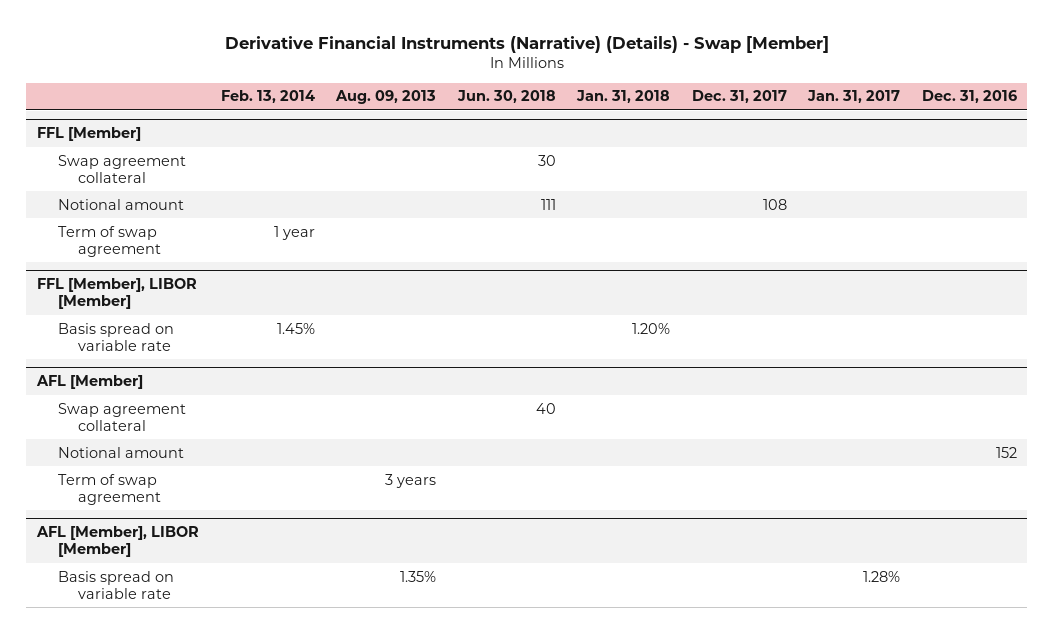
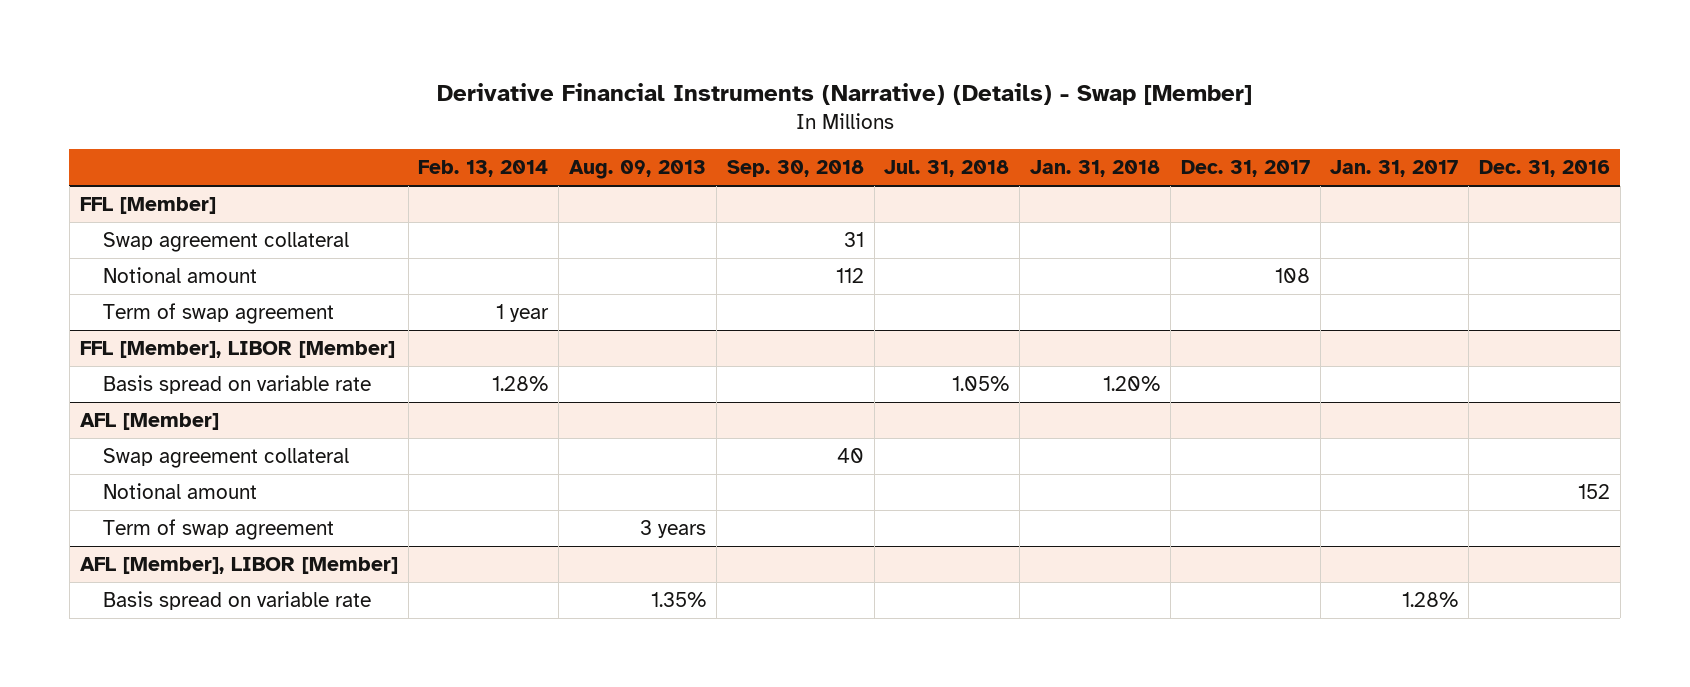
[456,90,556,104] Jun. 30, 2018 -> none
none -> [726,160,864,178] Sep. 30, 2018
none -> [884,160,1010,178] Jul. 31, 2018
[276,322,315,334] 1.45% -> [492,376,549,392] 1.28%

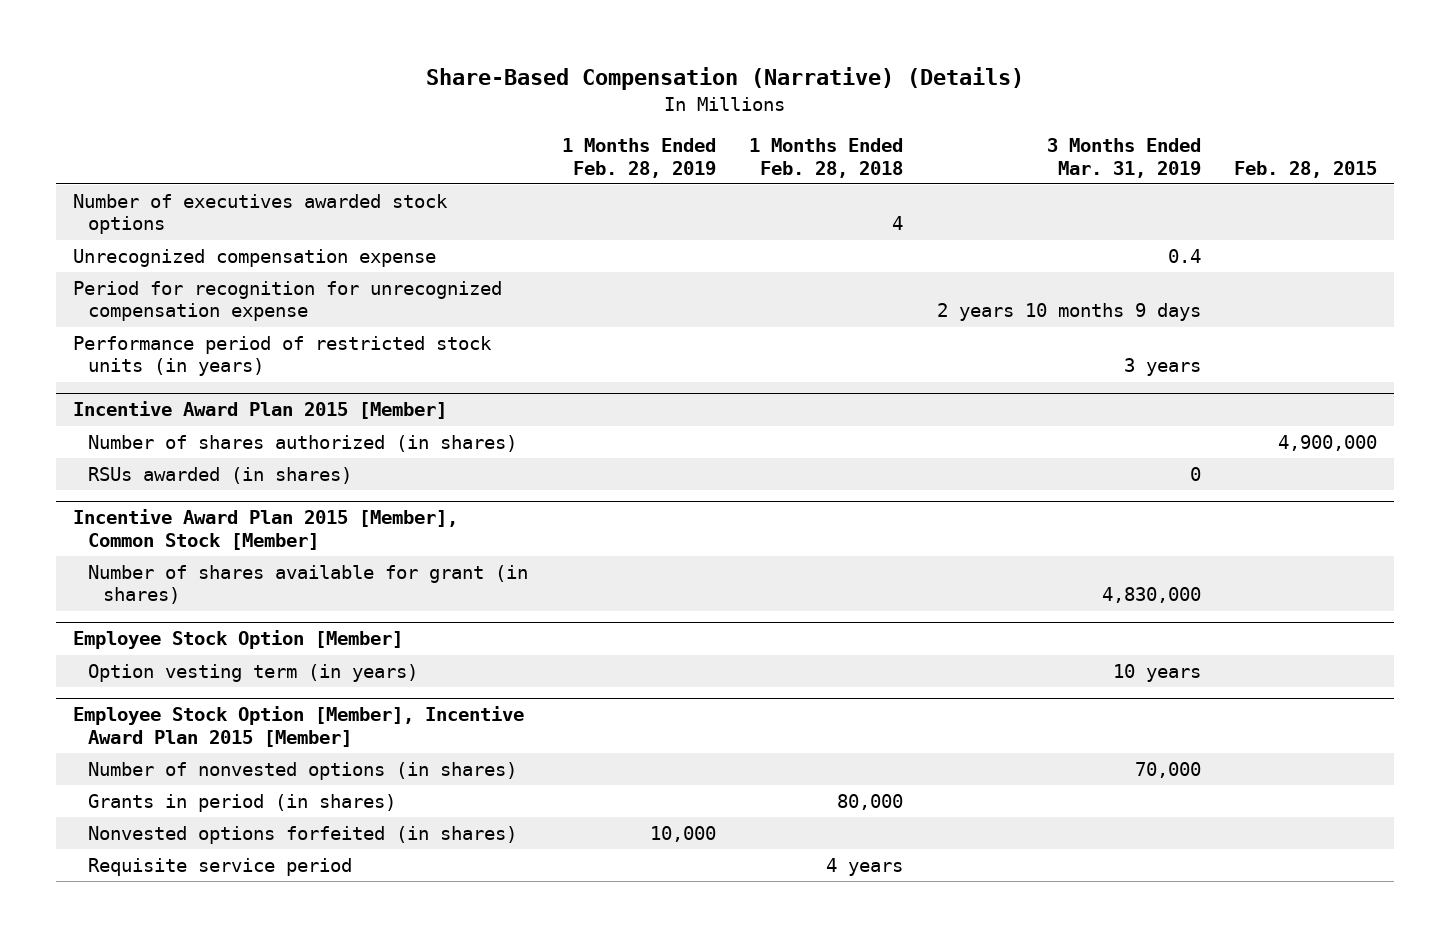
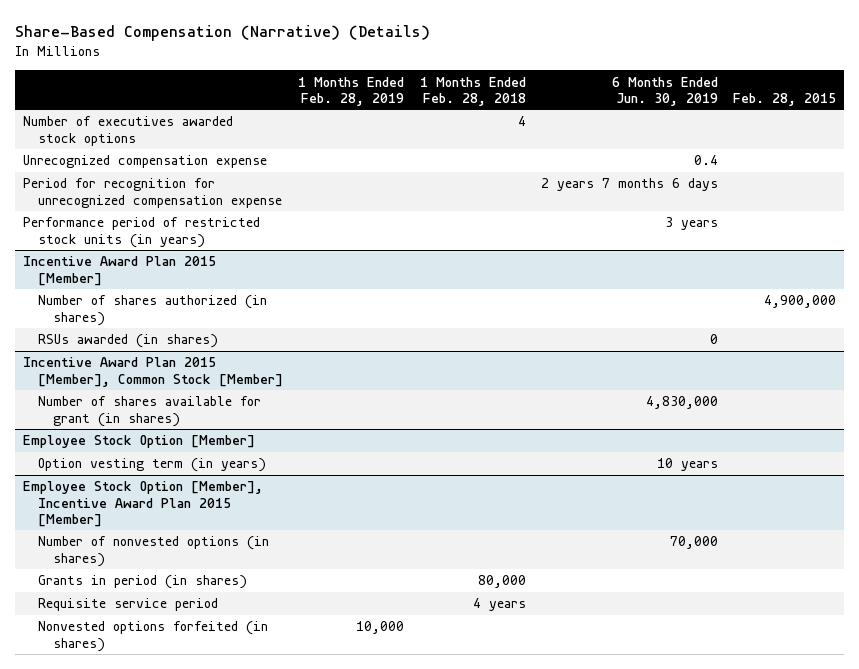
[1046,138,1201,178] 3 Months Ended Mar. 31, 2019 -> none
none -> [611,76,718,106] 6 Months Ended Jun. 30, 2019
[88,825,518,844] Nonvested options forfeited (in shares) -> [38,621,269,652] Nonvested options forfeited (in shares)

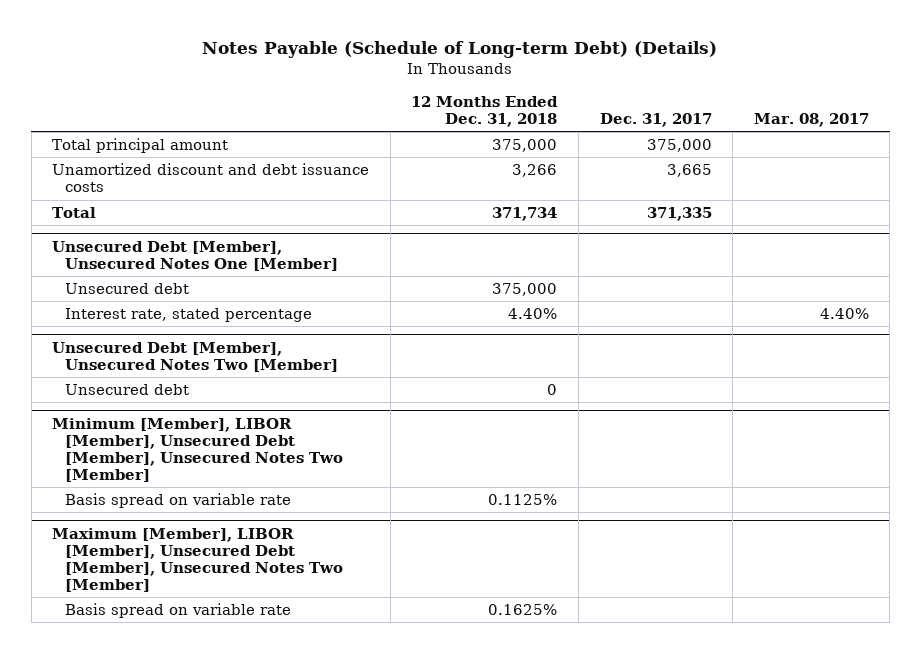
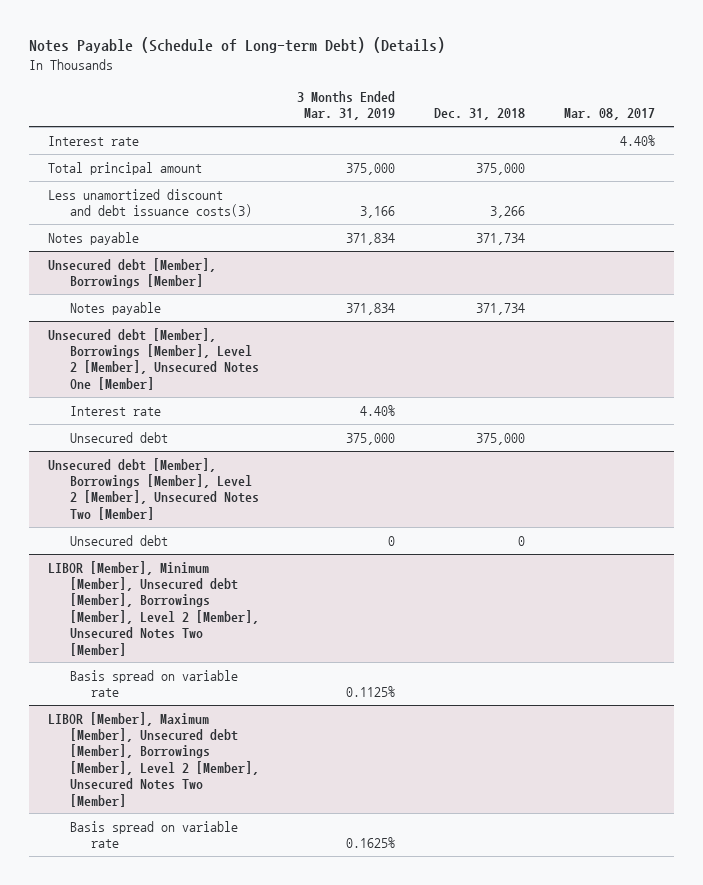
[411,95,559,128] 12 Months Ended Dec. 31, 2018 -> none
[599,113,712,128] Dec. 31, 2017 -> none
none -> [297,90,396,121] 3 Months Ended Mar. 31, 2019
none -> [433,108,525,121] Dec. 31, 2018
none -> [48,135,140,146] Interest rate
[52,163,370,193] Unamortized discount and debt issuance costs -> [48,188,252,218] Less unamortized discount and debt issuance costs(3)
[52,207,97,219] Total -> [48,231,140,245] Notes payable
none -> [48,257,217,289] Unsecured debt [Member], Borrowings [Member]
none -> [69,301,161,315] Notes payable
[52,240,339,271] Unsecured Debt [Member], Unsecured Notes One [Member] -> [48,327,259,390] Unsecured debt [Member], Borrowings [Member], Level 2 [Member], Unsecured Notes One [Member]
none -> [69,405,161,416] Interest rate
[65,308,313,323] Interest rate, stated percentage -> none
[52,341,339,372] Unsecured Debt [Member], Unsecured Notes Two [Member] -> [48,457,259,520] Unsecured debt [Member], Borrowings [Member], Level 2 [Member], Unsecured Notes Two [Member]
[52,417,344,482] Minimum [Member], LIBOR [Member], Unsecured Debt [Member], Unsecured Notes Two [Member] -> [48,560,259,656] LIBOR [Member], Minimum [Member], Unsecured debt [Member], Borrowings [Member], Level 2 [Member], Unsecured Notes Two [Member]
[52,527,344,592] Maximum [Member], LIBOR [Member], Unsecured Debt [Member], Unsecured Notes Two [Member] -> [48,711,259,807] LIBOR [Member], Maximum [Member], Unsecured debt [Member], Borrowings [Member], Level 2 [Member], Unsecured Notes Two [Member]

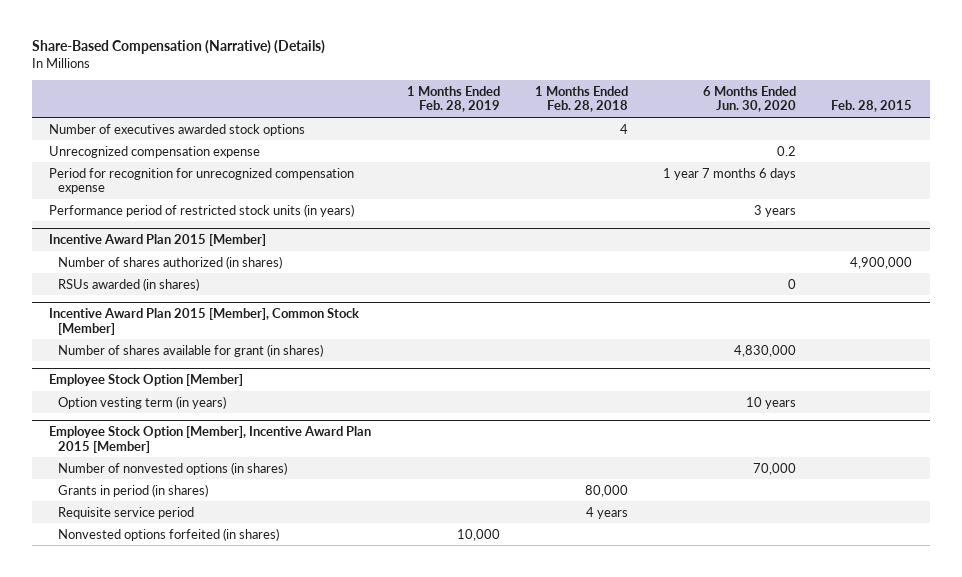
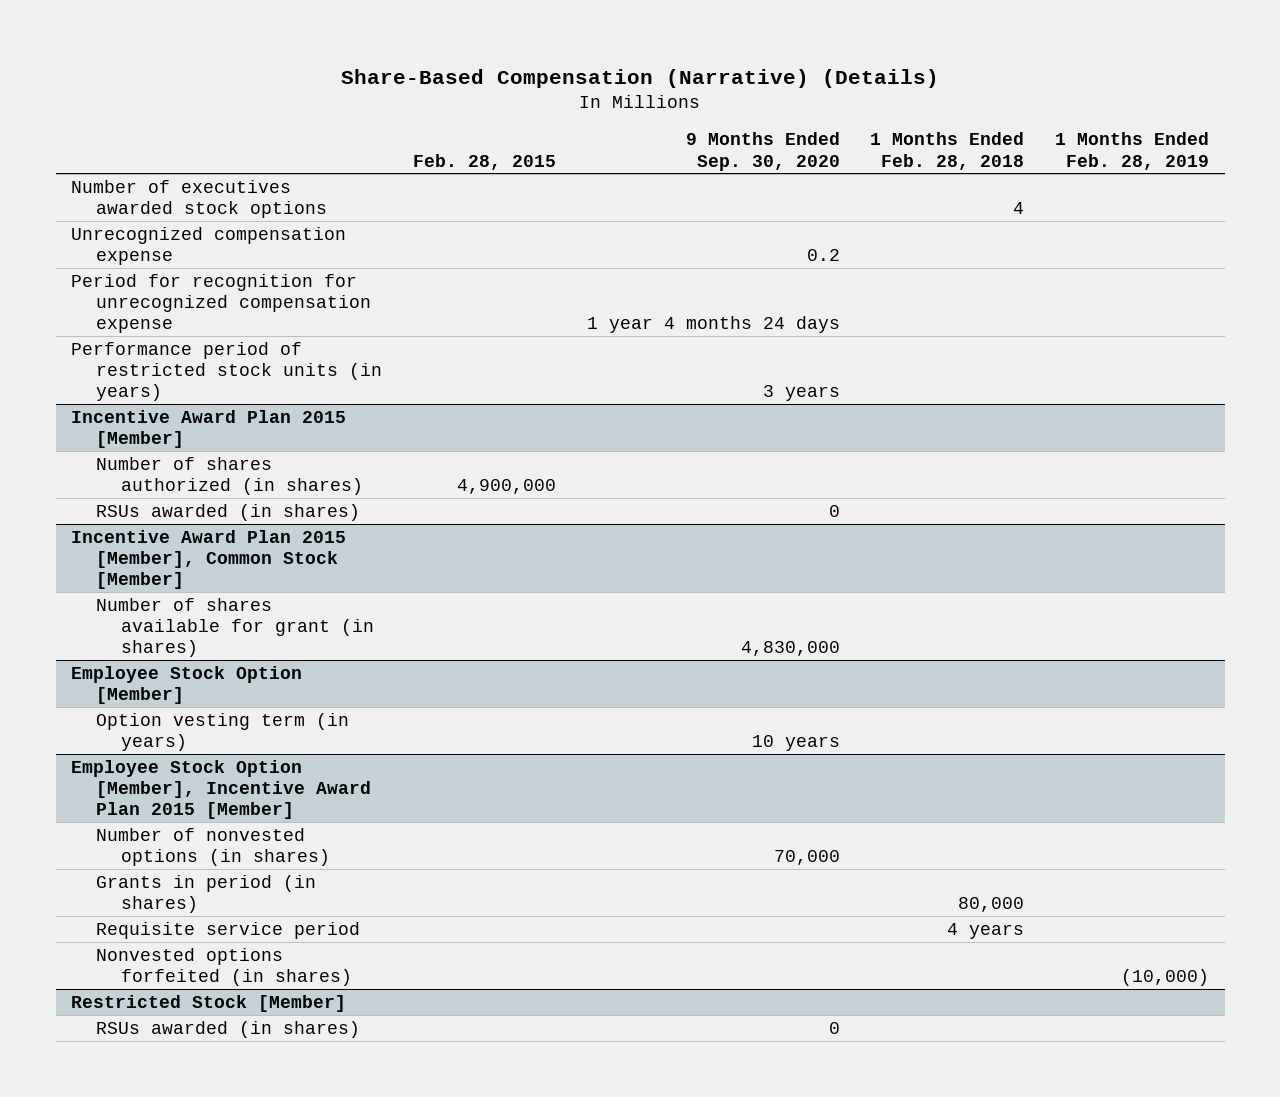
[703,85,797,113] 6 Months Ended Jun. 30, 2020 -> none
none -> [685,132,840,171] 9 Months Ended Sep. 30, 2020
[456,528,500,541] 10,000 -> [1121,969,1210,987] (10,000)
none -> [71,994,347,1012] Restricted Stock [Member]
none -> [96,1020,361,1038] RSUs awarded (in shares)

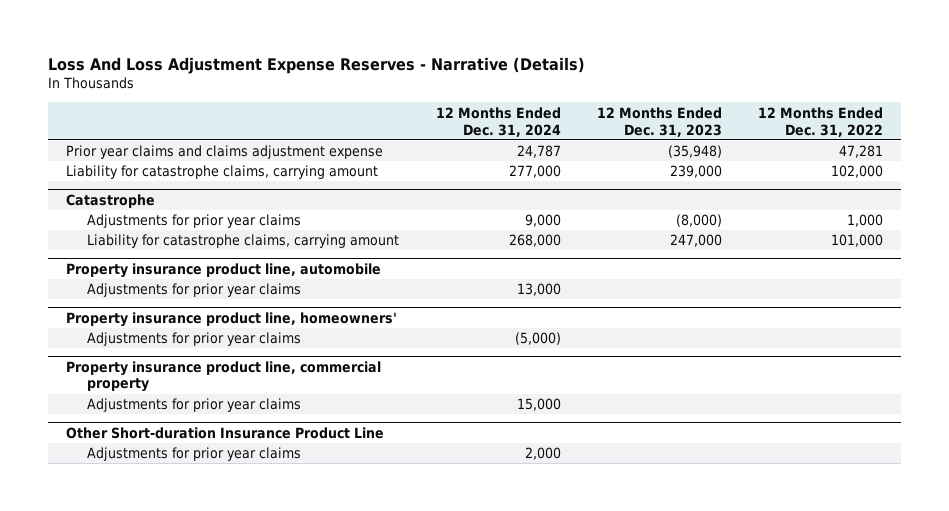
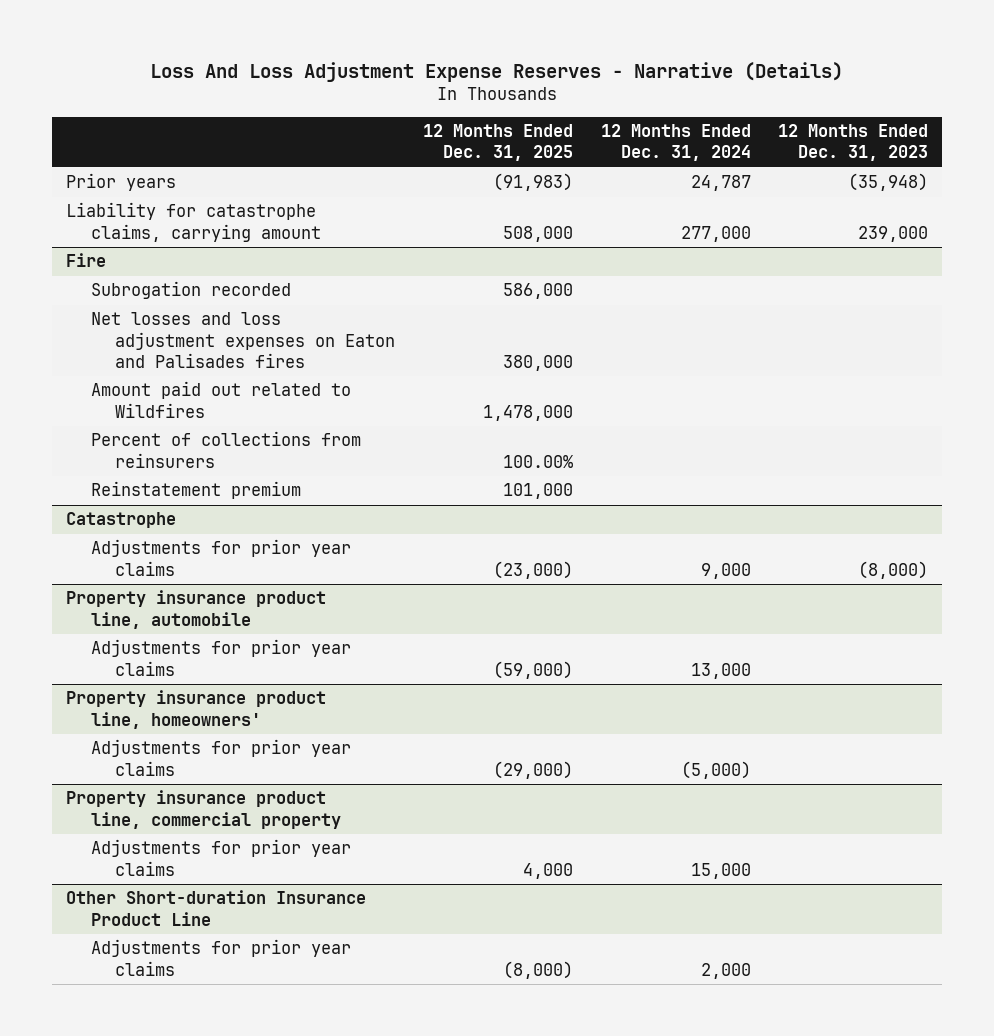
[758,106,884,137] 12 Months Ended Dec. 31, 2022 -> none
none -> [422,123,573,162] 12 Months Ended Dec. 31, 2025
[65,145,383,160] Prior year claims and claims adjustment expense -> [66,173,177,192] Prior years
none -> [66,253,107,268] Fire
none -> [90,281,291,300] Subrogation recorded
none -> [90,312,396,368] Net losses and loss adjustment expenses on Eaton and Palisades fires
none -> [90,381,351,418] Amount paid out related to Wildfires
none -> [90,431,361,468] Percent of collections from reinsurers
none -> [90,481,301,500] Reinstatement premium
[87,234,400,249] Liability for catastrophe claims, carrying amount -> none

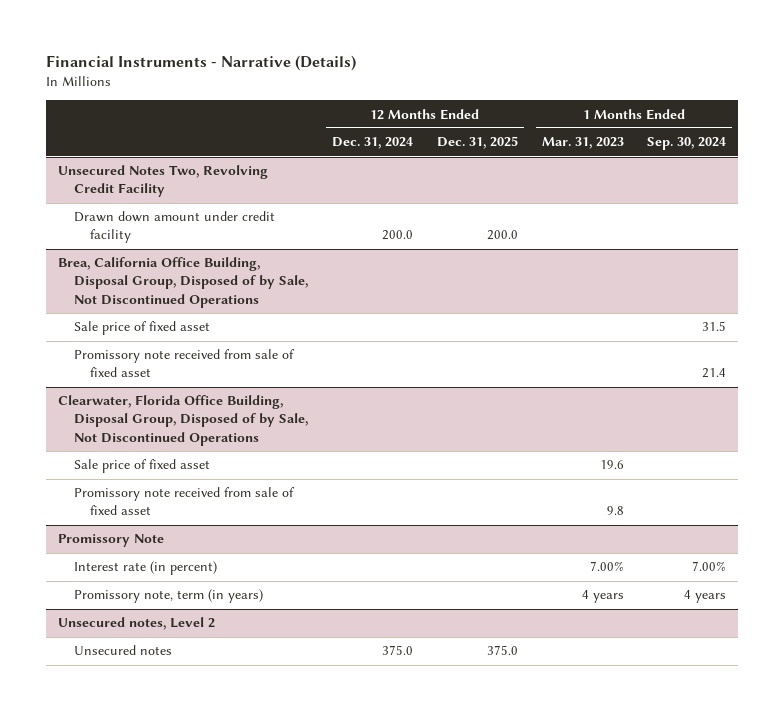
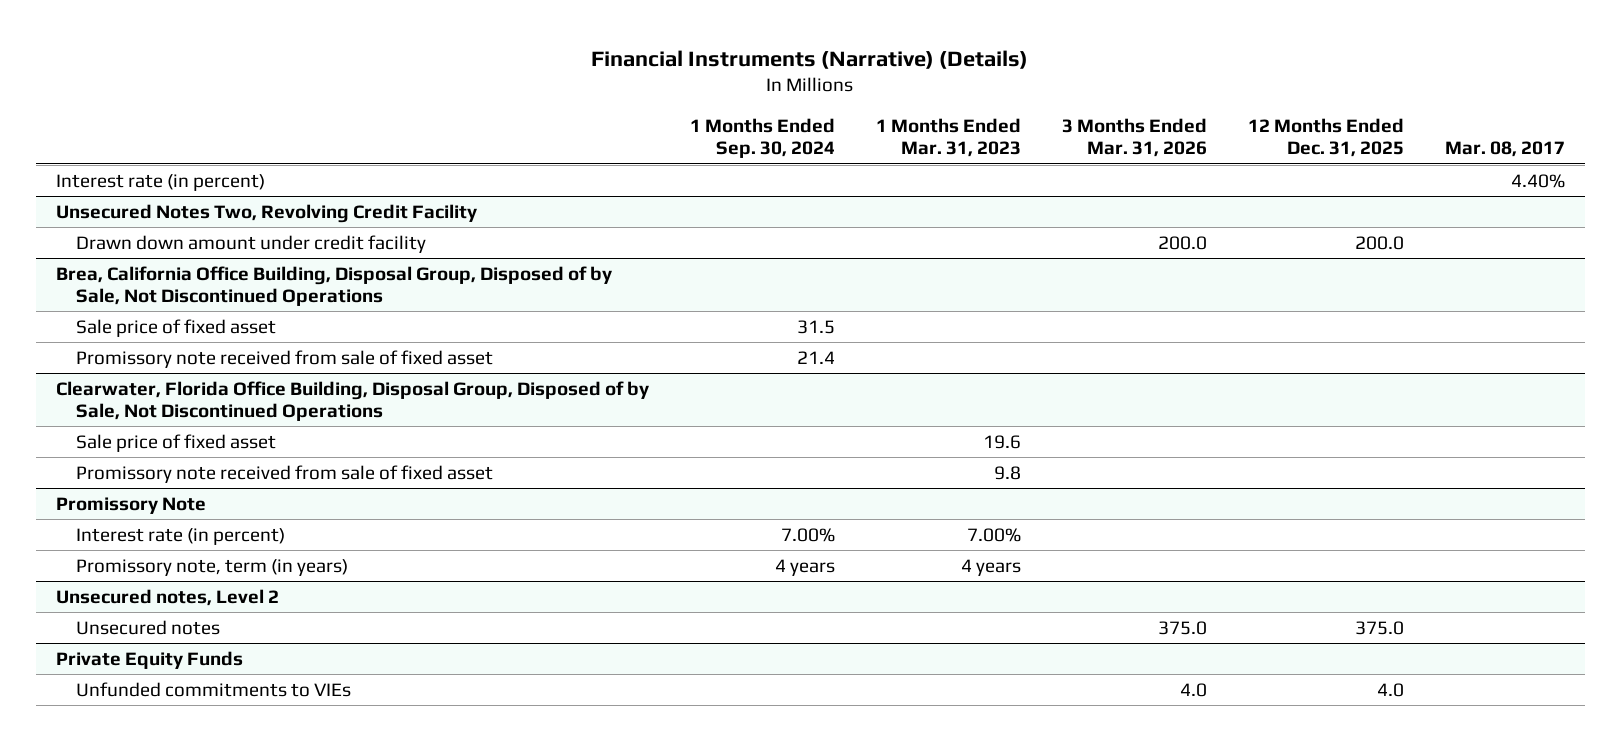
[45,55,356,72] Financial Instruments - Narrative (Details) -> [591,49,1029,69] Financial Instruments (Narrative) (Details)
[331,137,413,150] Dec. 31, 2024 -> none
none -> [1061,118,1207,158] 3 Months Ended Mar. 31, 2026
none -> [1444,141,1565,158] Mar. 08, 2017
none -> [56,173,266,191] Interest rate (in percent)
none -> [56,650,244,669] Private Equity Funds
none -> [76,681,352,697] Unfunded commitments to VIEs

